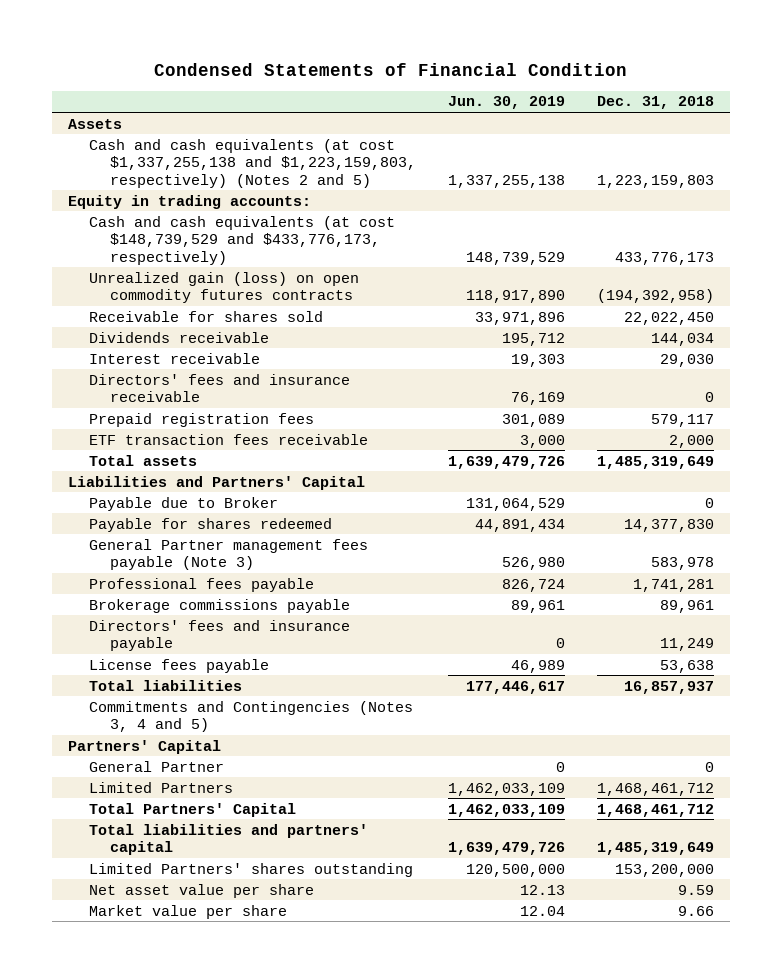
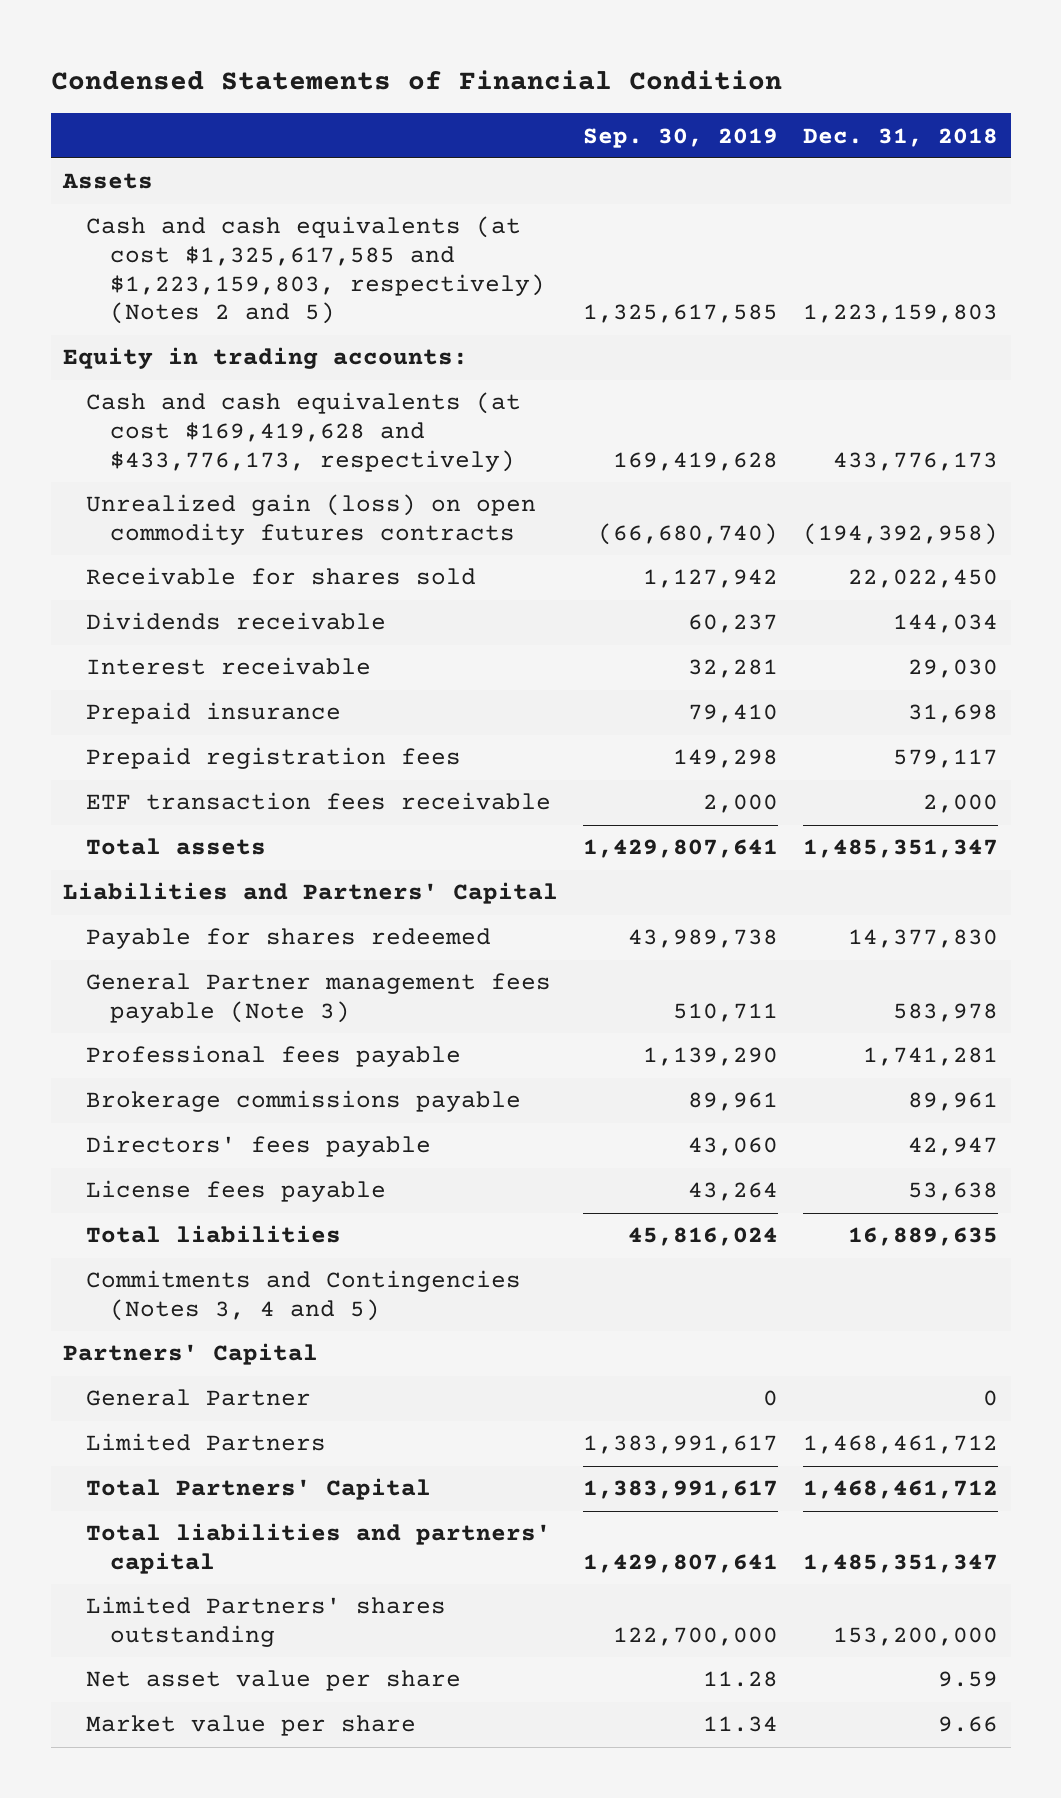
[447,96,565,110] Jun. 30, 2019 -> none
none -> [583,127,779,148] Sep. 30, 2019
[89,138,416,188] Cash and cash equivalents (at cost $1,337,255,138 and $1,223,159,803, respectively) (Notes 2 and 5) -> [86,216,545,325] Cash and cash equivalents (at cost $1,325,617,585 and $1,223,159,803, respectively) (Notes 2 and 5)
[89,215,396,265] Cash and cash equivalents (at cost $148,739,529 and $433,776,173, respectively) -> [86,392,522,472] Cash and cash equivalents (at cost $169,419,628 and $433,776,173, respectively)
[89,373,351,403] Directors' fees and insurance receivable -> none
none -> [86,702,342,725] Prepaid insurance
[597,455,715,469] 1,485,319,649 -> [803,839,999,859] 1,485,351,347
[89,496,279,511] Payable due to Broker -> none
[89,619,351,652] Directors' fees and insurance payable -> [86,1135,432,1158] Directors' fees payable
[660,638,715,652] 11,249 -> [908,1137,999,1157] 42,947
[624,680,715,694] 16,857,937 -> [848,1227,999,1247] 16,889,635
[597,842,715,856] 1,485,319,649 -> [803,1554,999,1574] 1,485,351,347

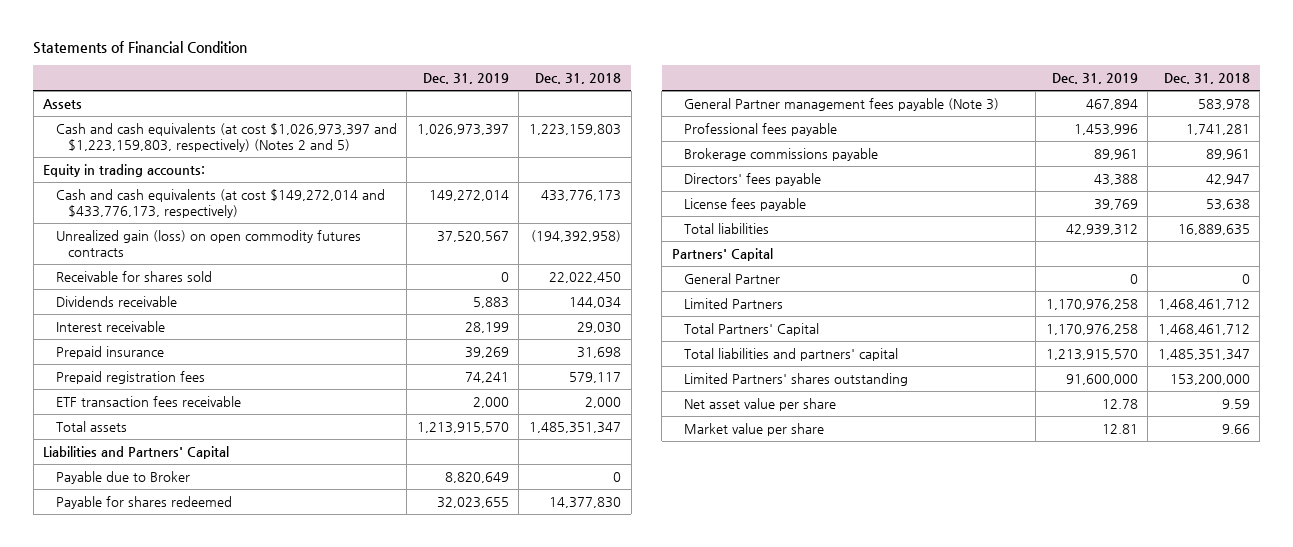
[50,69,782,90] Condensed Statements of Financial Condition -> [33,41,248,55] Statements of Financial Condition
[583,127,779,148] Sep. 30, 2019 -> none
none -> [422,72,509,84] Dec. 31, 2019
[86,216,545,325] Cash and cash equivalents (at cost $1,325,617,585 and $1,223,159,803, respectively) (Notes 2 and 5) -> [55,122,397,152] Cash and cash equivalents (at cost $1,026,973,397 and $1,223,159,803, respectively) (Notes 2 and 5)
[86,392,522,472] Cash and cash equivalents (at cost $169,419,628 and $433,776,173, respectively) -> [55,188,385,218] Cash and cash equivalents (at cost $149,272,014 and $433,776,173, respectively)
none -> [55,470,190,484] Payable due to Broker
[86,1270,522,1322] Commitments and Contingencies (Notes 3, 4 and 5) -> none

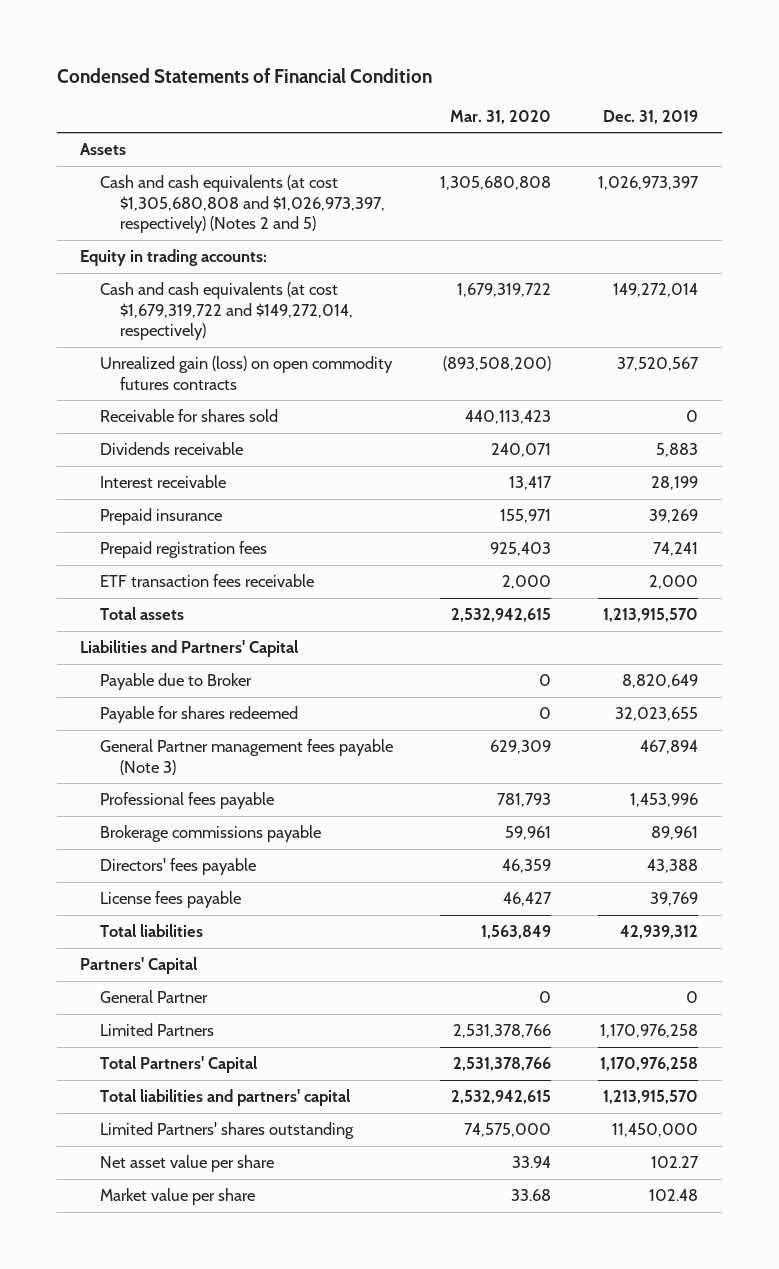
[33,41,248,55] Statements of Financial Condition -> [56,67,432,83] Condensed Statements of Financial Condition
[534,72,621,84] Dec. 31, 2018 -> none
none -> [450,109,552,124] Mar. 31, 2020
[55,122,397,152] Cash and cash equivalents (at cost $1,026,973,397 and $1,223,159,803, respectively) (Notes 2 and 5) -> [100,175,386,233] Cash and cash equivalents (at cost $1,305,680,808 and $1,026,973,397, respectively) (Notes 2 and 5)
[55,188,385,218] Cash and cash equivalents (at cost $149,272,014 and $433,776,173, respectively) -> [100,282,354,340] Cash and cash equivalents (at cost $1,679,319,722 and $149,272,014, respectively)
[1065,373,1138,385] 91,600,000 -> [612,1123,699,1138] 11,450,000
[1101,398,1138,409] 12.78 -> [651,1156,700,1169] 102.27
[1101,423,1138,434] 12.81 -> [649,1189,699,1202] 102.48

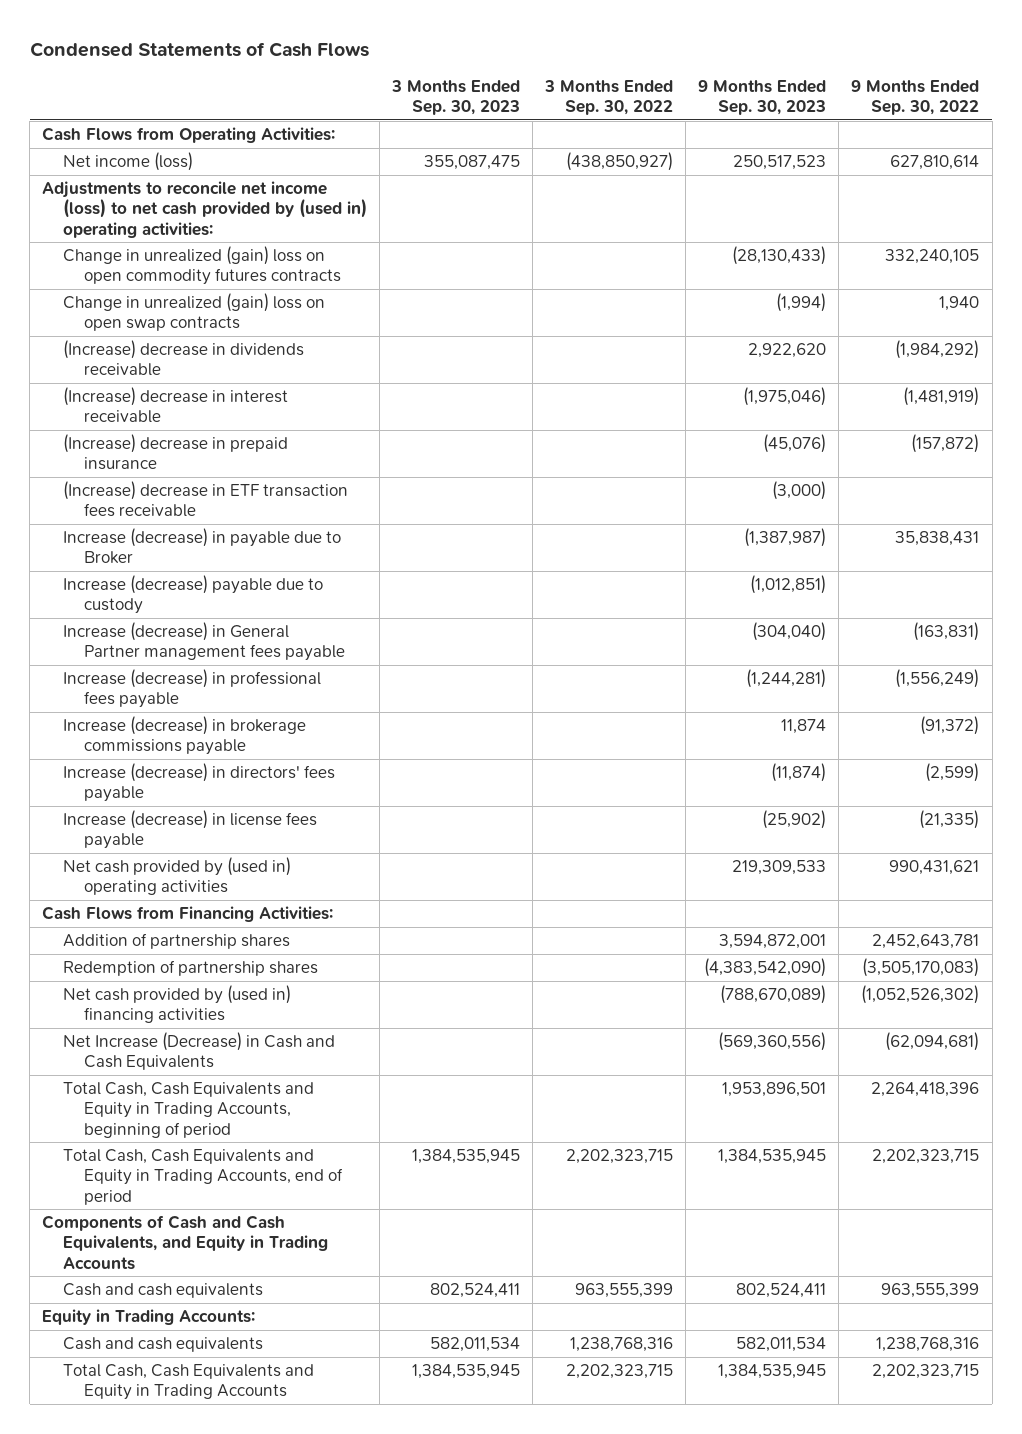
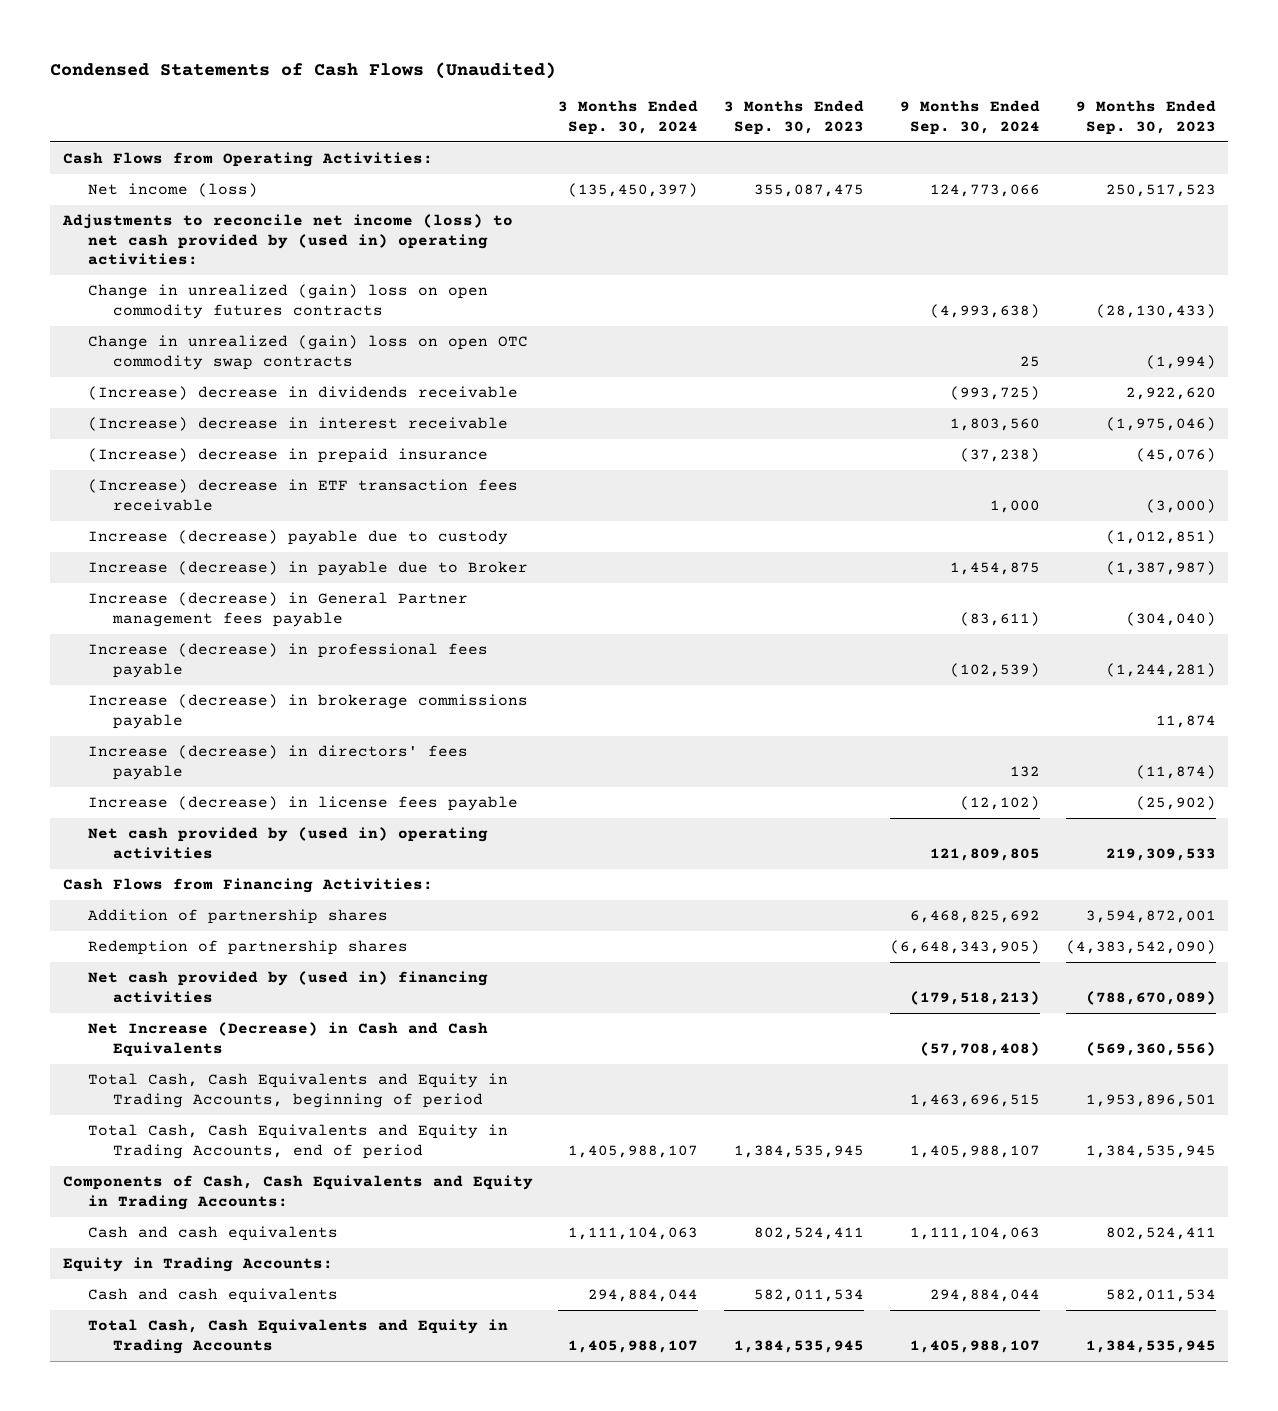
[29,41,369,57] Condensed Statements of Cash Flows -> [49,61,556,79] Condensed Statements of Cash Flows (Unaudited)
[544,79,674,116] 3 Months Ended Sep. 30, 2022 -> none
[851,79,980,116] 9 Months Ended Sep. 30, 2022 -> none
none -> [558,100,699,135] 3 Months Ended Sep. 30, 2024
none -> [899,100,1040,135] 9 Months Ended Sep. 30, 2024
[63,293,326,332] Change in unrealized (gain) loss on open swap contracts -> [87,335,528,370] Change in unrealized (gain) loss on open OTC commodity swap contracts
[63,528,342,565] Increase (decrease) in payable due to Broker -> [87,561,528,577] Increase (decrease) in payable due to Broker
[42,1215,329,1270] Components of Cash and Cash Equivalents, and Equity in Trading Accounts -> [62,1175,533,1210] Components of Cash, Cash Equivalents and Equity in Trading Accounts:

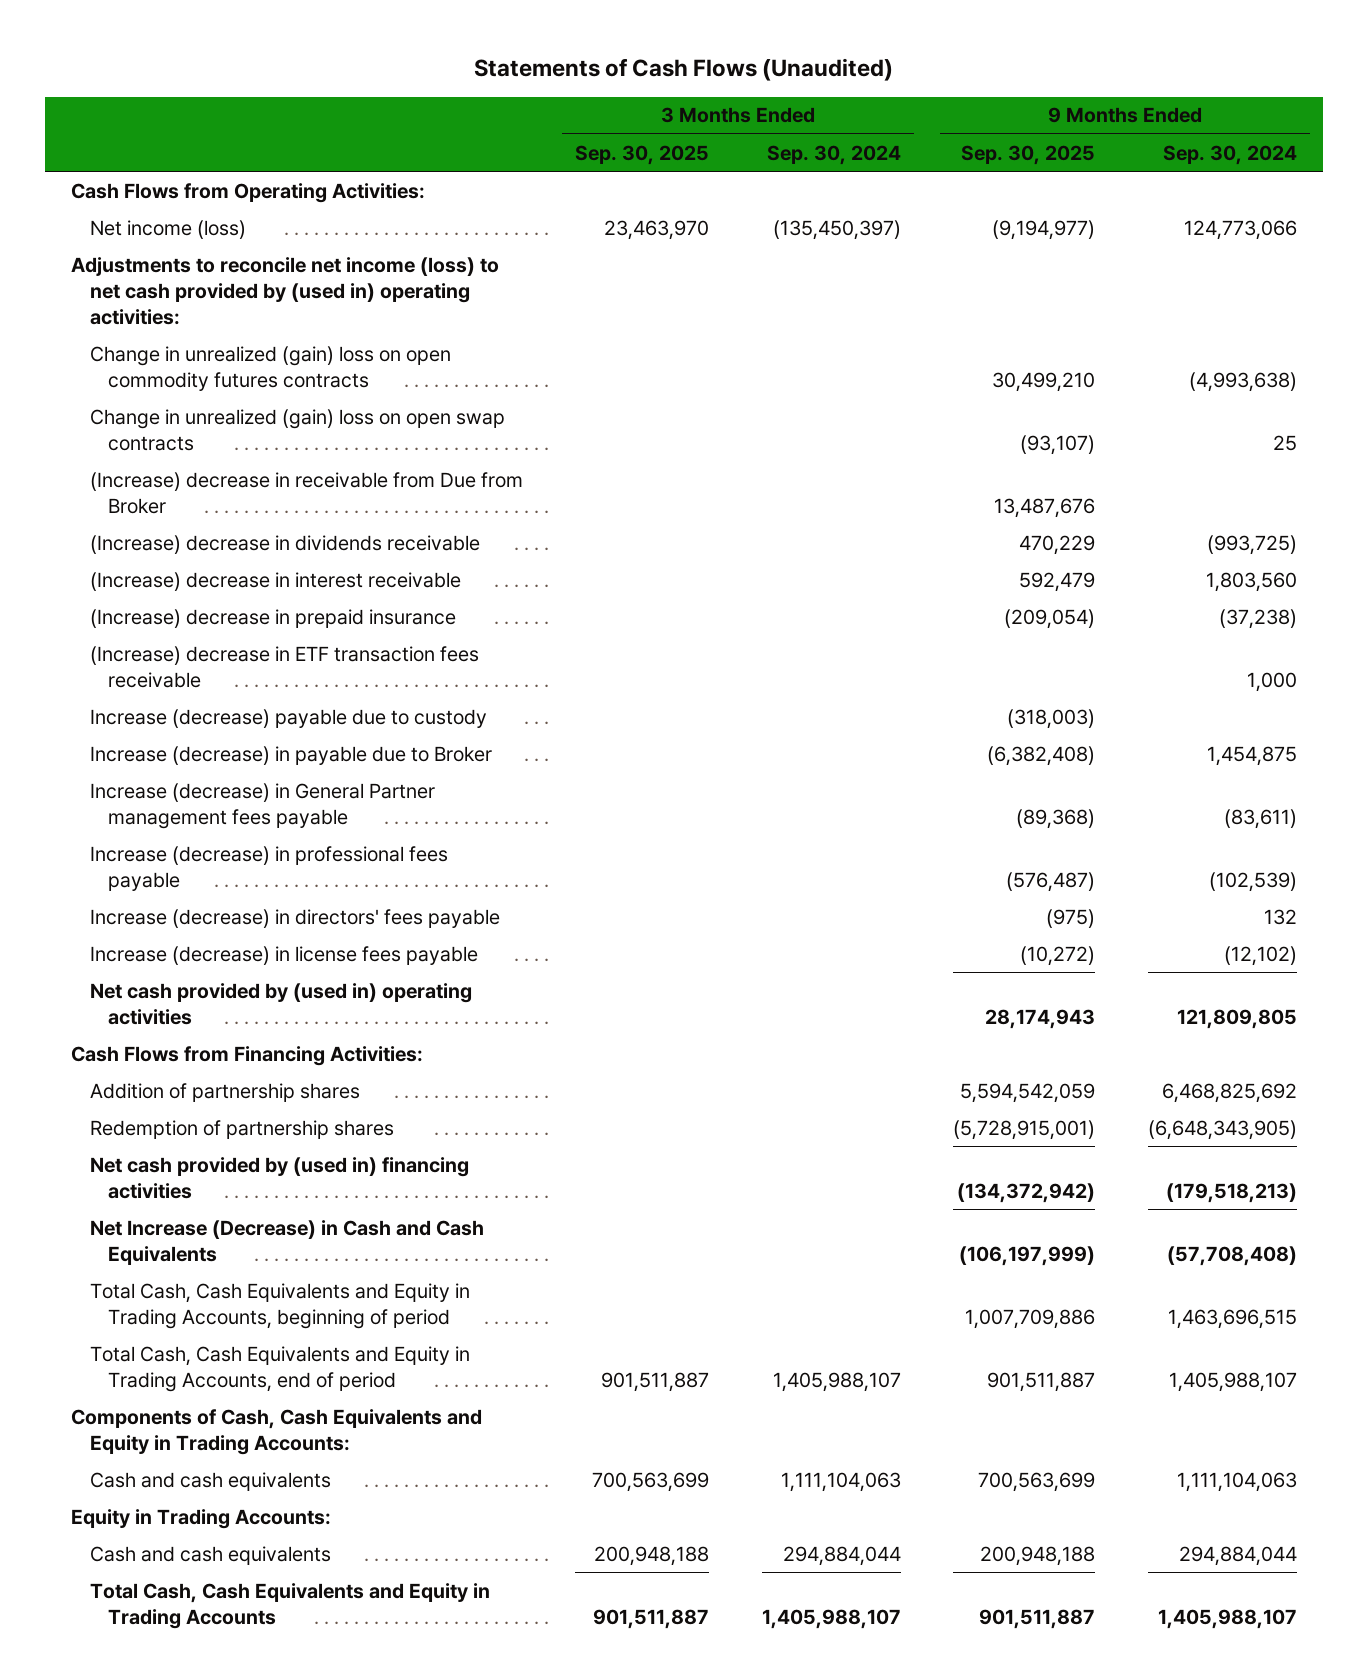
[49,61,556,79] Condensed Statements of Cash Flows (Unaudited) -> [474,58,894,82] Statements of Cash Flows (Unaudited)
[724,100,865,135] 3 Months Ended Sep. 30, 2023 -> none
[1075,100,1216,135] 9 Months Ended Sep. 30, 2023 -> none
none -> [575,144,710,165] Sep. 30, 2025
none -> [961,144,1096,165] Sep. 30, 2025
[87,335,528,370] Change in unrealized (gain) loss on open OTC commodity swap contracts -> [89,408,505,451] Change in unrealized (gain) loss on open swap contracts
none -> [89,471,523,514] (Increase) decrease in receivable from Due from Broker
[87,694,528,729] Increase (decrease) in brokerage commissions payable -> none

